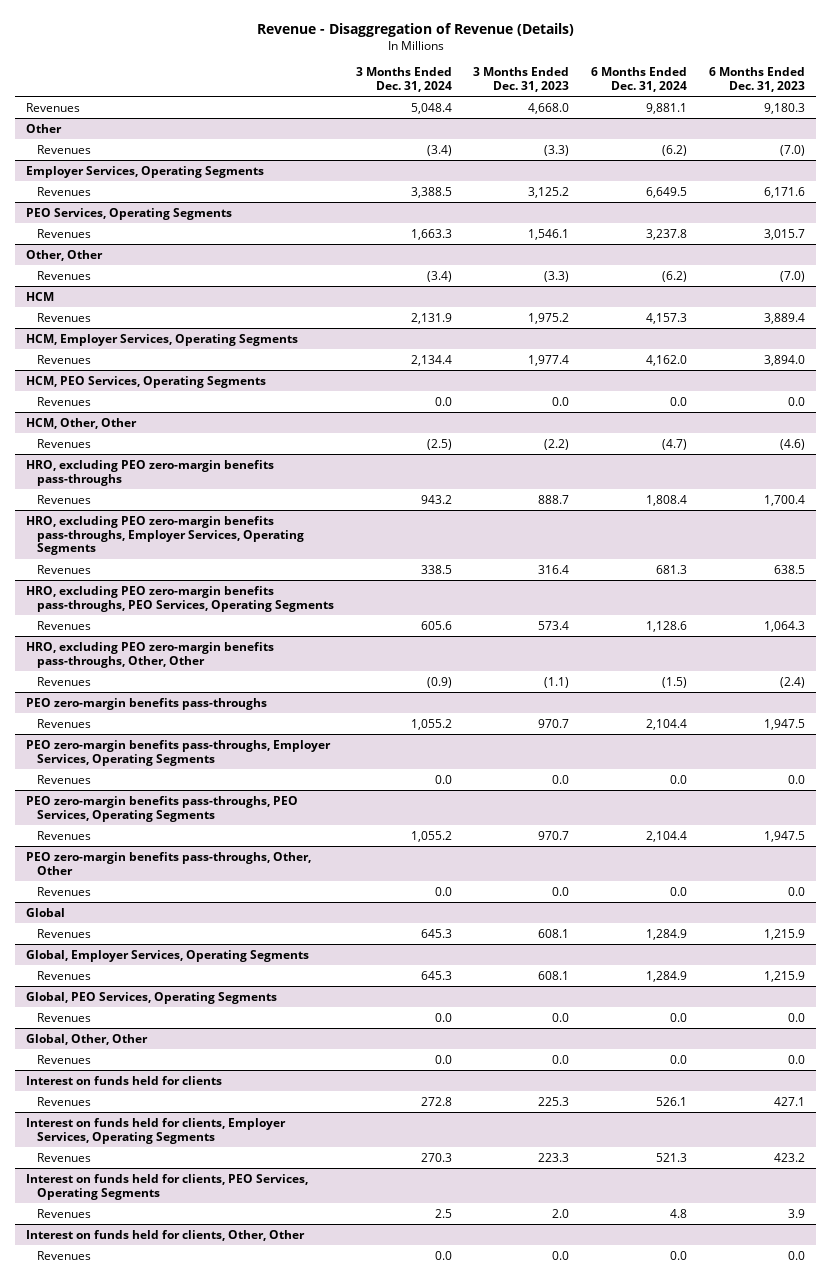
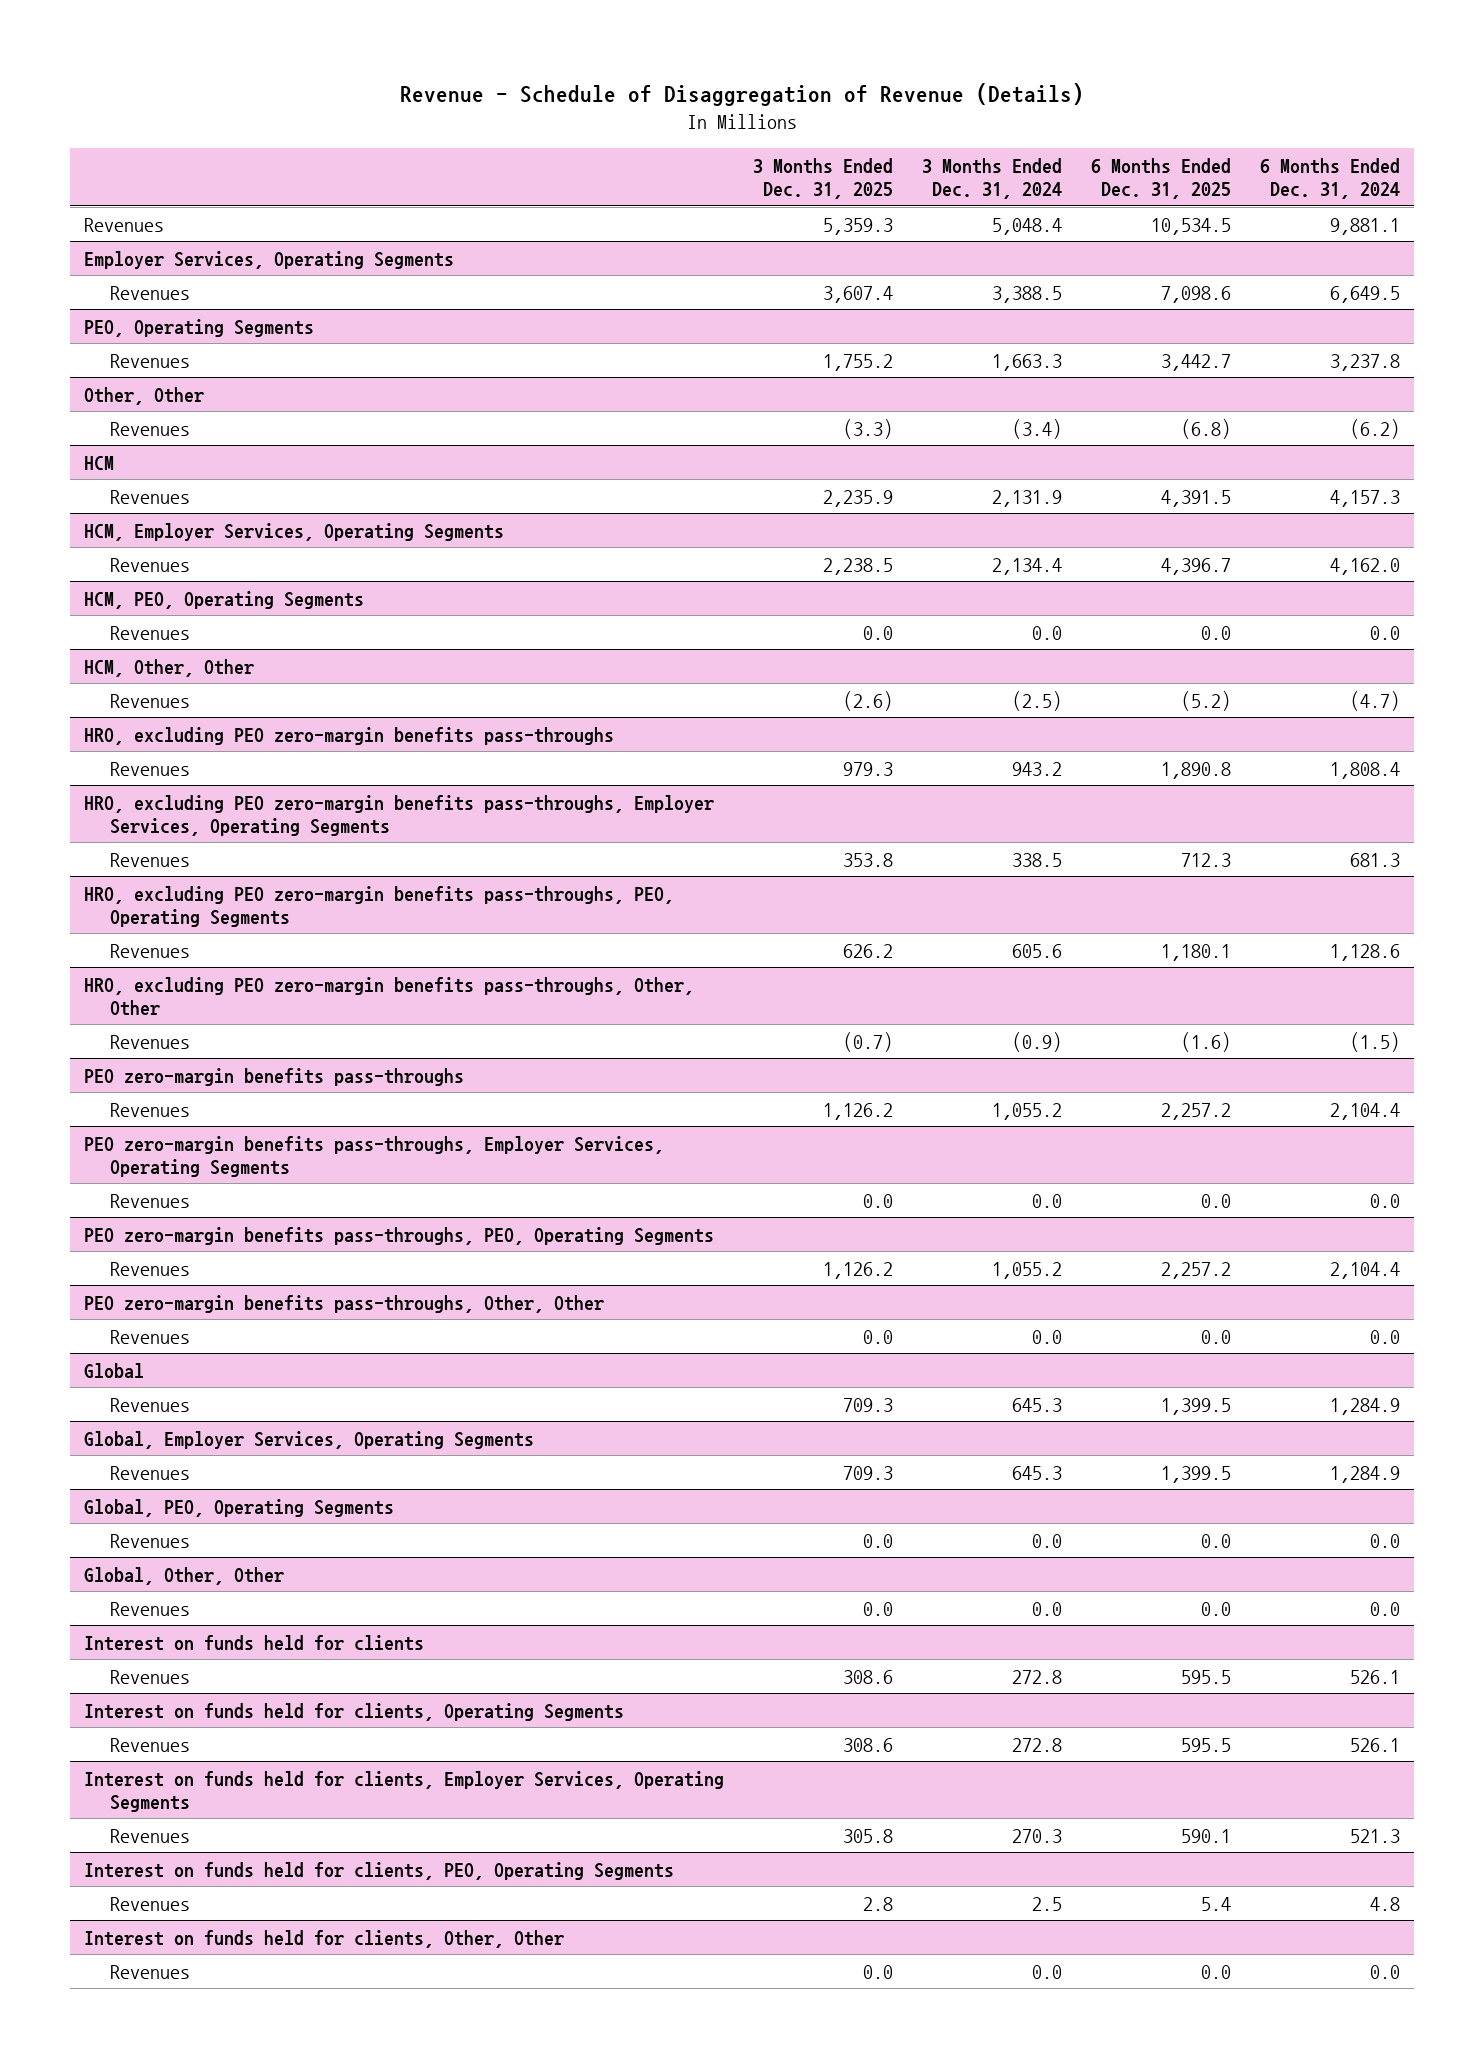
[256,22,574,37] Revenue - Disaggregation of Revenue (Details) -> [399,82,1084,106] Revenue - Schedule of Disaggregation of Revenue (Details)
[473,67,570,93] 3 Months Ended Dec. 31, 2023 -> none
[709,67,806,93] 6 Months Ended Dec. 31, 2023 -> none
none -> [753,157,894,199] 3 Months Ended Dec. 31, 2025
none -> [1090,157,1231,199] 6 Months Ended Dec. 31, 2025
[26,123,63,133] Other -> none
[36,144,91,154] Revenues -> none
[26,207,233,220] PEO Services, Operating Segments -> [84,318,315,337] PEO, Operating Segments
[26,375,267,388] HCM, PEO Services, Operating Segments -> [84,590,365,609] HCM, PEO, Operating Segments
[26,585,334,612] HRO, excluding PEO zero-margin benefits pass-throughs, PEO Services, Operating Segments -> [84,885,675,927] HRO, excluding PEO zero-margin benefits pass-throughs, PEO, Operating Segments
[26,795,299,822] PEO zero-margin benefits pass-throughs, PEO Services, Operating Segments -> [84,1226,715,1245] PEO zero-margin benefits pass-throughs, PEO, Operating Segments
[26,991,278,1004] Global, PEO Services, Operating Segments -> [84,1498,395,1517] Global, PEO, Operating Segments
none -> [84,1702,625,1721] Interest on funds held for clients, Operating Segments
none -> [109,1737,190,1752] Revenues
[26,1173,309,1200] Interest on funds held for clients, PEO Services, Operating Segments -> [84,1861,675,1880] Interest on funds held for clients, PEO, Operating Segments

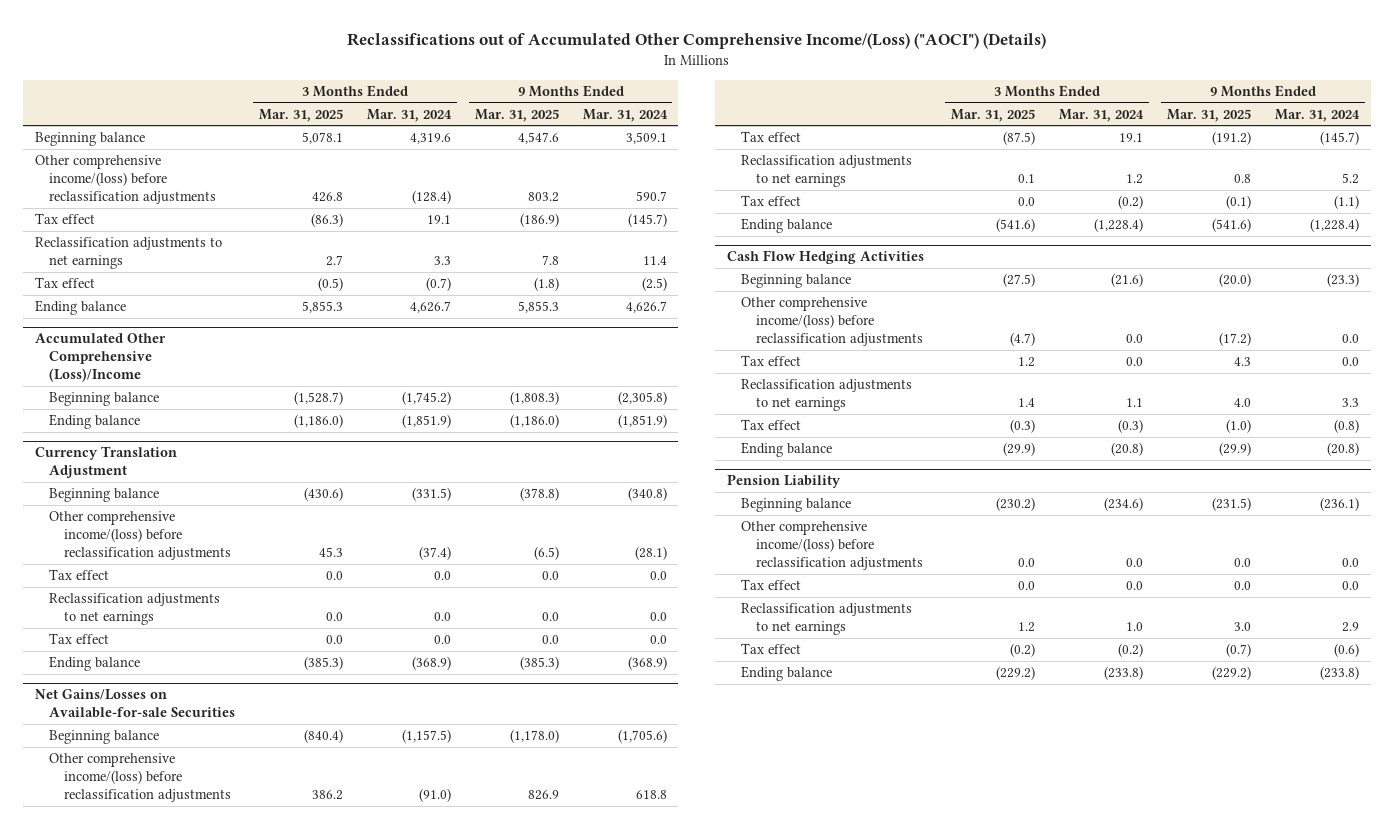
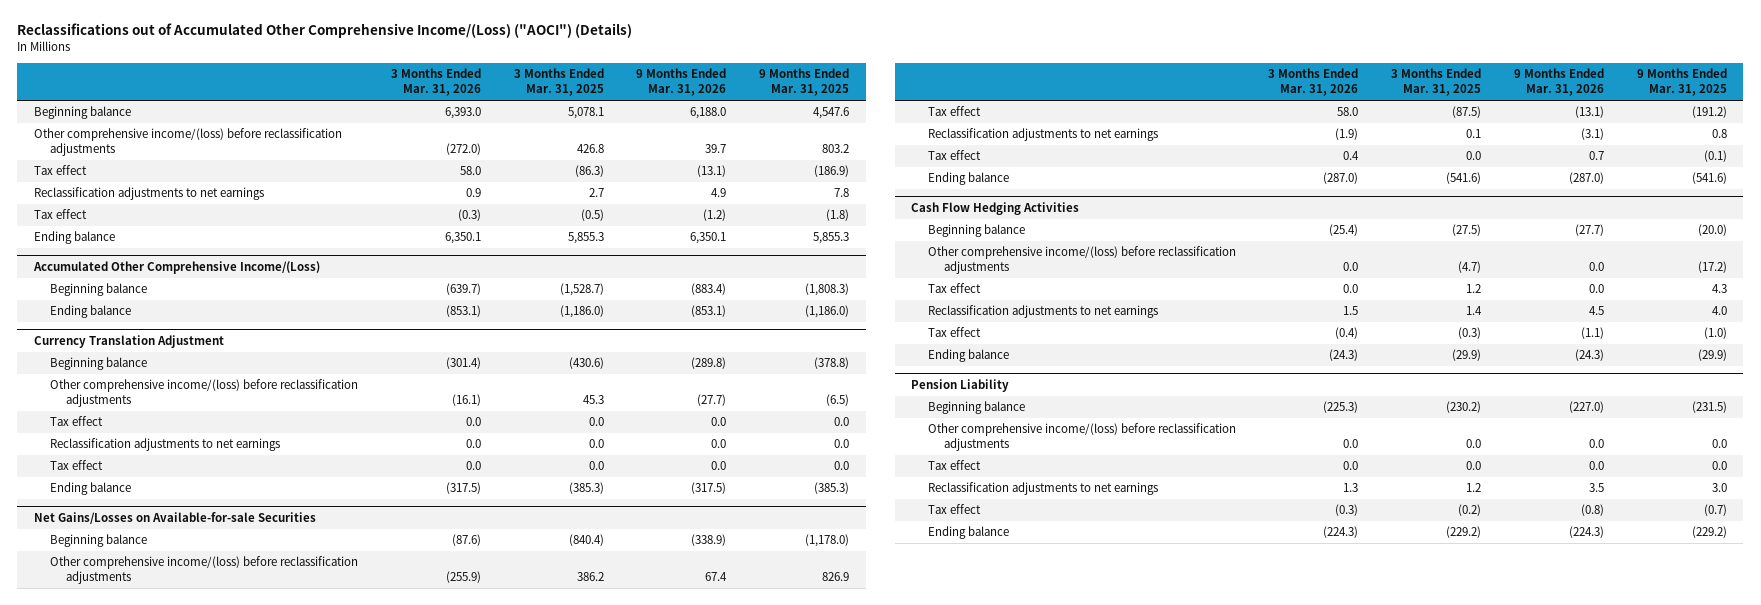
[366,108,452,122] Mar. 31, 2024 -> none
[582,108,668,122] Mar. 31, 2024 -> none
none -> [390,68,481,97] 3 Months Ended Mar. 31, 2026
none -> [636,68,727,97] 9 Months Ended Mar. 31, 2026
[34,333,166,383] Accumulated Other Comprehensive (Loss)/Income -> [32,260,320,274] Accumulated Other Comprehensive Income/(Loss)

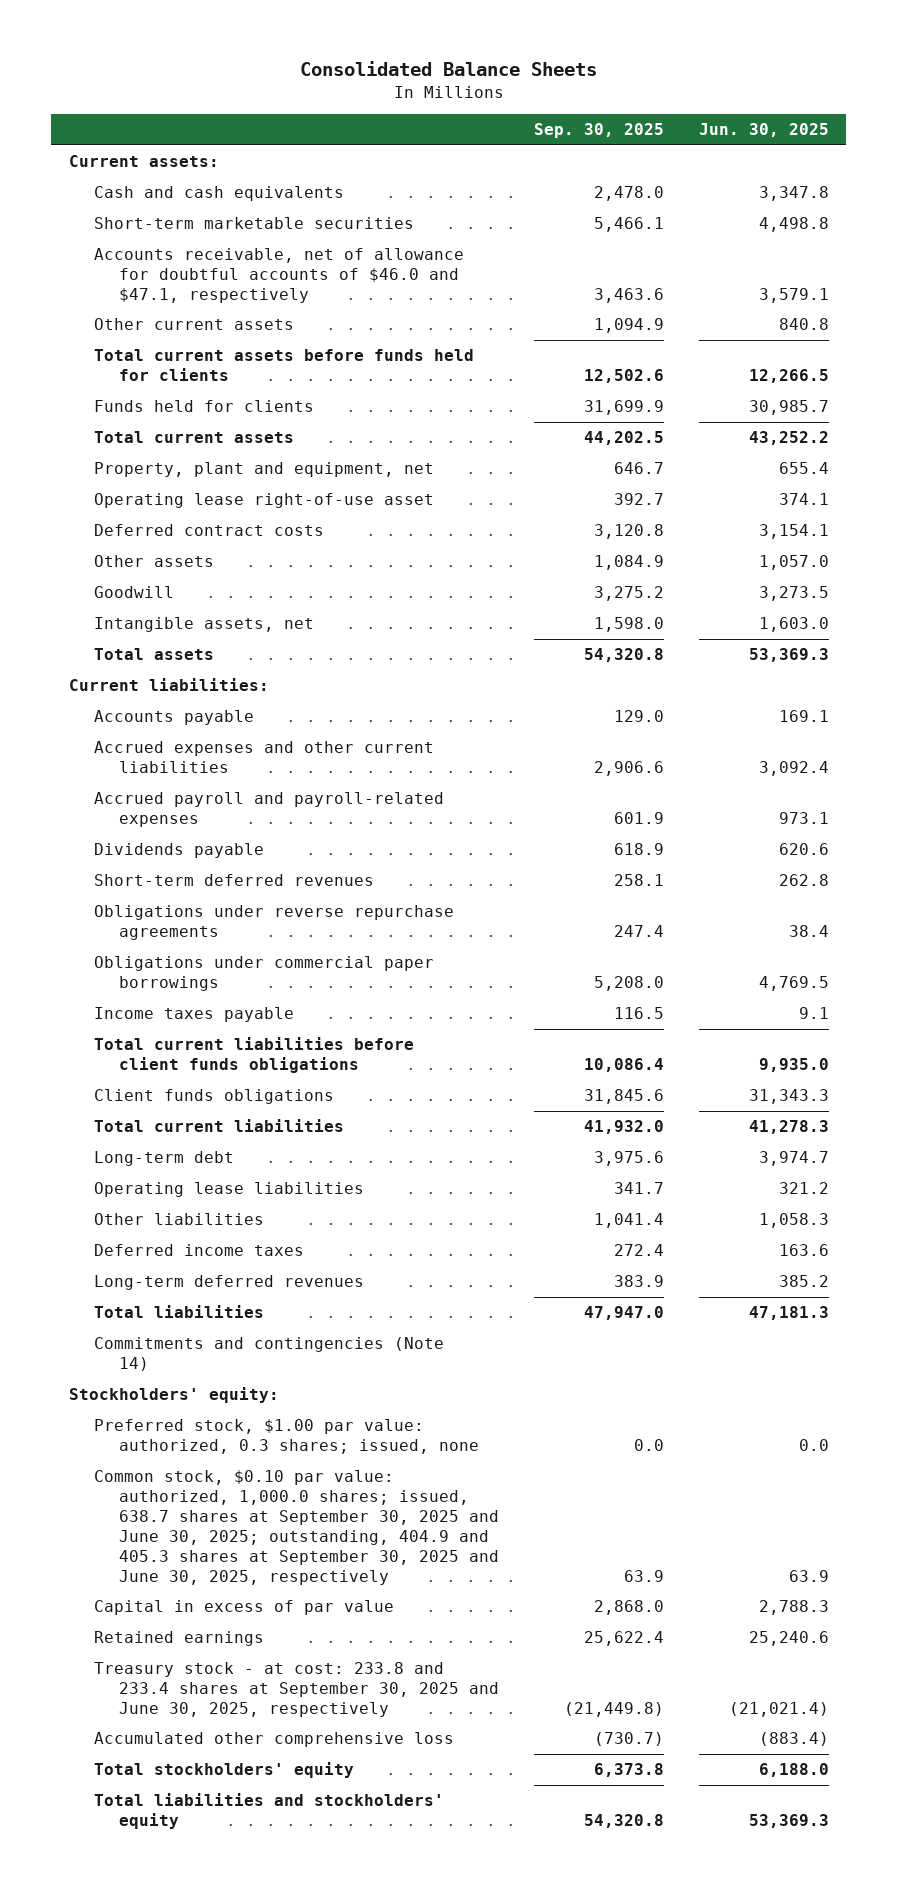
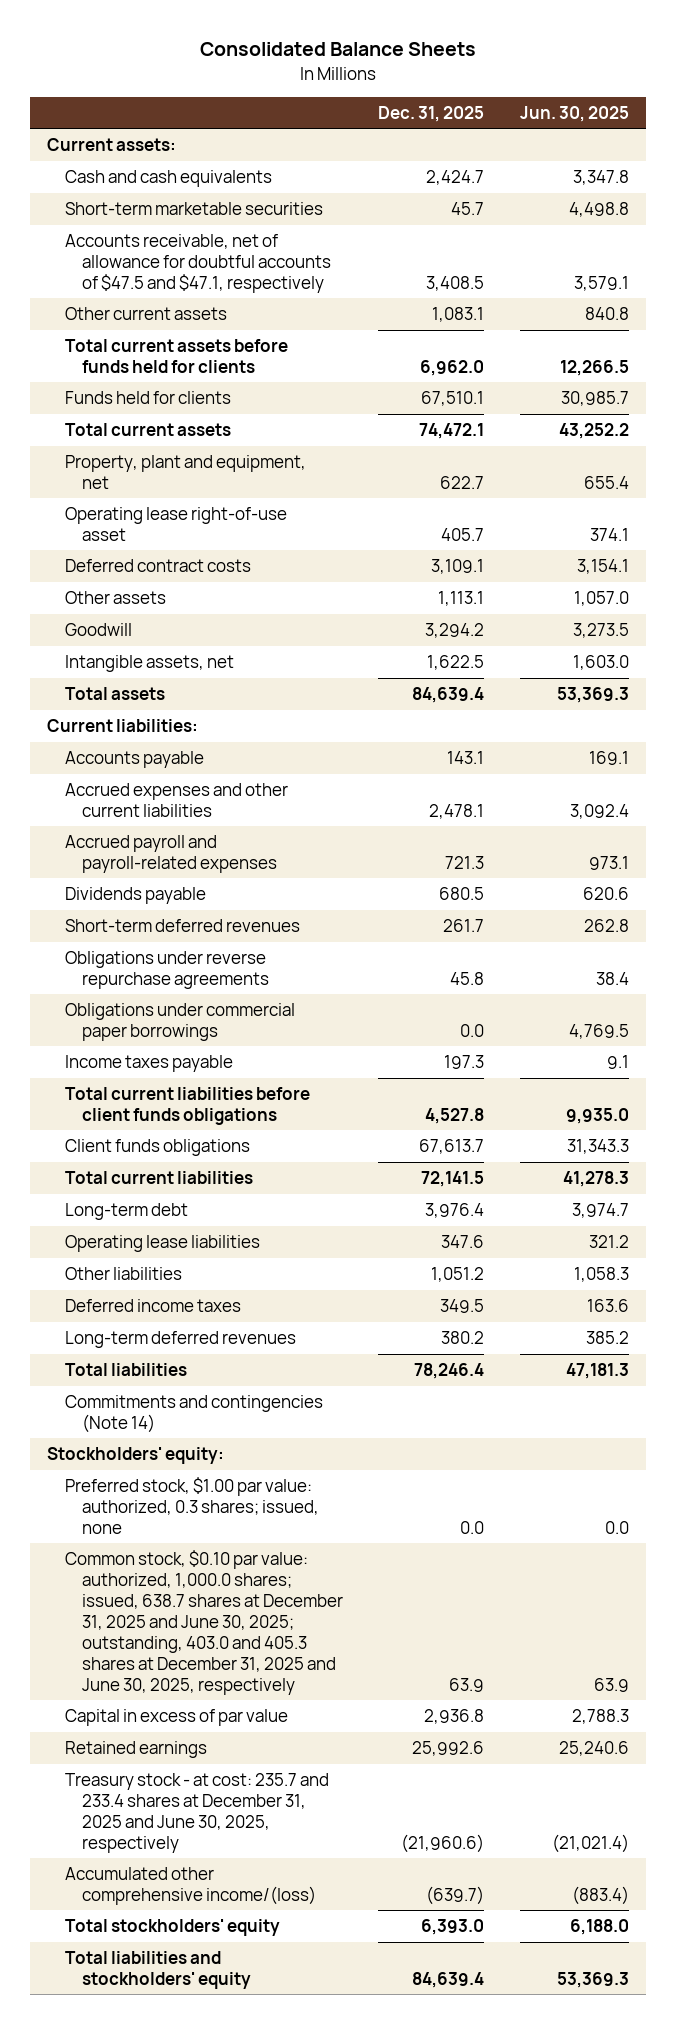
[533,123,664,139] Sep. 30, 2025 -> none
none -> [378,105,485,122] Dec. 31, 2025
[93,248,464,304] Accounts receivable, net of allowance for doubtful accounts of $46.0 and $47.1, respectively -> [64,234,331,293] Accounts receivable, net of allowance for doubtful accounts of $47.5 and $47.1, respectively
[93,1470,499,1585] Common stock, $0.10 par value: authorized, 1,000.0 shares; issued, 638.7 shares at September 30, 2025 and June 30, 2025; outstanding, 404.9 and 405.3 shares at September 30, 2025 and June 30, 2025, respectively -> [64,1550,343,1695] Common stock, $0.10 par value: authorized, 1,000.0 shares; issued, 638.7 shares at December 31, 2025 and June 30, 2025; outstanding, 403.0 and 405.3 shares at December 31, 2025 and June 30, 2025, respectively
[93,1662,499,1718] Treasury stock - at cost: 233.8 and 233.4 shares at September 30, 2025 and June 30, 2025, respectively -> [64,1773,329,1853] Treasury stock - at cost: 235.7 and 233.4 shares at December 31, 2025 and June 30, 2025, respectively
[93,1732,454,1748] Accumulated other comprehensive loss -> [64,1867,316,1905] Accumulated other comprehensive income/(loss)

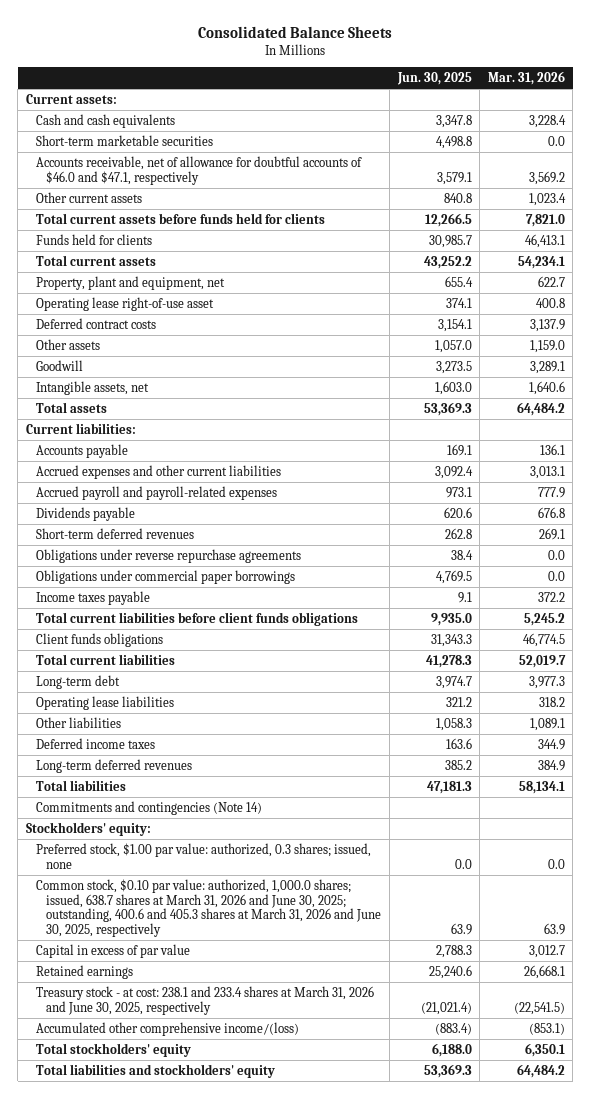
[378,105,485,122] Dec. 31, 2025 -> none
none -> [487,71,565,86] Mar. 31, 2026
[64,234,331,293] Accounts receivable, net of allowance for doubtful accounts of $47.5 and $47.1, respectively -> [36,155,363,185] Accounts receivable, net of allowance for doubtful accounts of $46.0 and $47.1, respectively
[64,1550,343,1695] Common stock, $0.10 par value: authorized, 1,000.0 shares; issued, 638.7 shares at December 31, 2025 and June 30, 2025; outstanding, 403.0 and 405.3 shares at December 31, 2025 and June 30, 2025, respectively -> [36,878,382,938] Common stock, $0.10 par value: authorized, 1,000.0 shares; issued, 638.7 shares at March 31, 2026 and June 30, 2025; outstanding, 400.6 and 405.3 shares at March 31, 2026 and June 30, 2025, respectively
[64,1773,329,1853] Treasury stock - at cost: 235.7 and 233.4 shares at December 31, 2025 and June 30, 2025, respectively -> [36,985,375,1015] Treasury stock - at cost: 238.1 and 233.4 shares at March 31, 2026 and June 30, 2025, respectively

